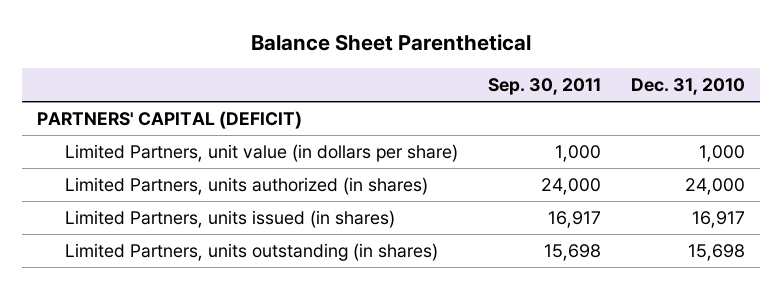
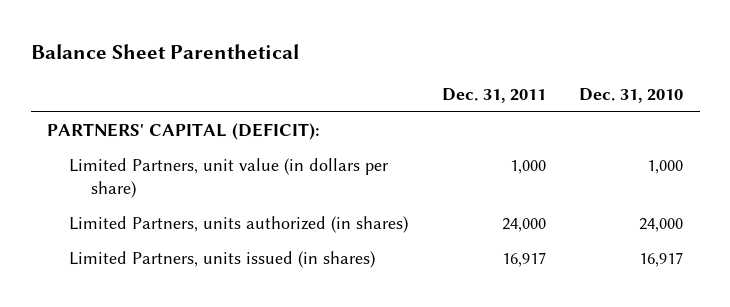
[488,78,602,96] Sep. 30, 2011 -> none
none -> [441,88,546,104] Dec. 31, 2011
[36,110,302,129] PARTNERS' CAPITAL (DEFICIT) -> [47,123,321,141] PARTNERS' CAPITAL (DEFICIT):
[65,242,439,261] Limited Partners, units outstanding (in shares) -> none

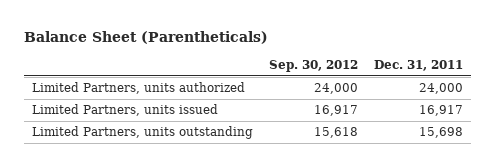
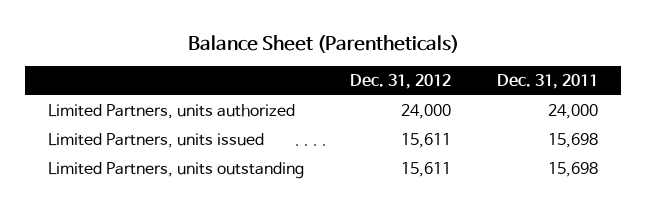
[268,60,358,73] Sep. 30, 2012 -> none
none -> [350,73,452,89] Dec. 31, 2012
[418,105,463,117] 16,917 -> [548,133,599,149] 15,698

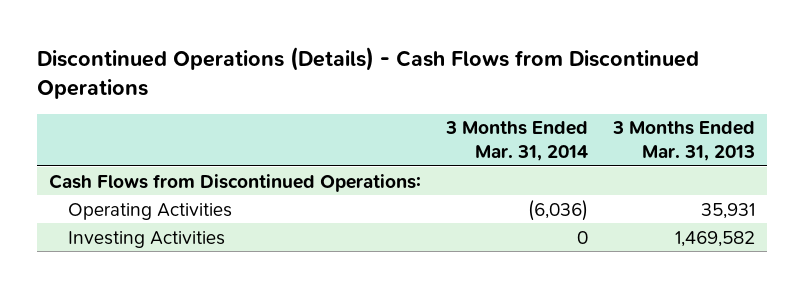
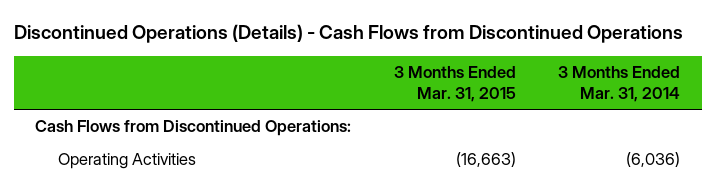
[611,121,755,162] 3 Months Ended Mar. 31, 2013 -> none
none -> [393,66,516,102] 3 Months Ended Mar. 31, 2015
[67,230,225,248] Investing Activities -> none

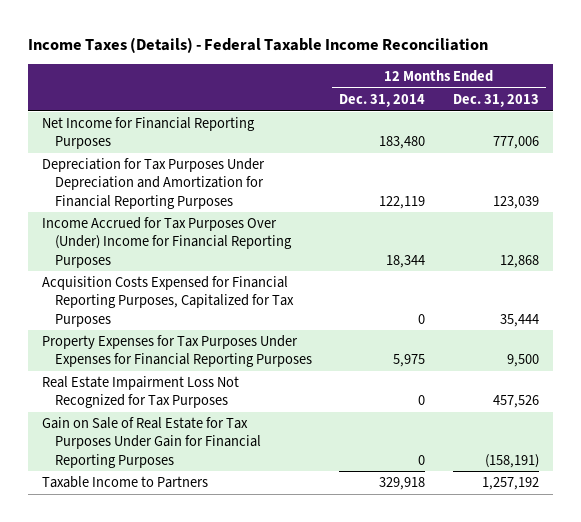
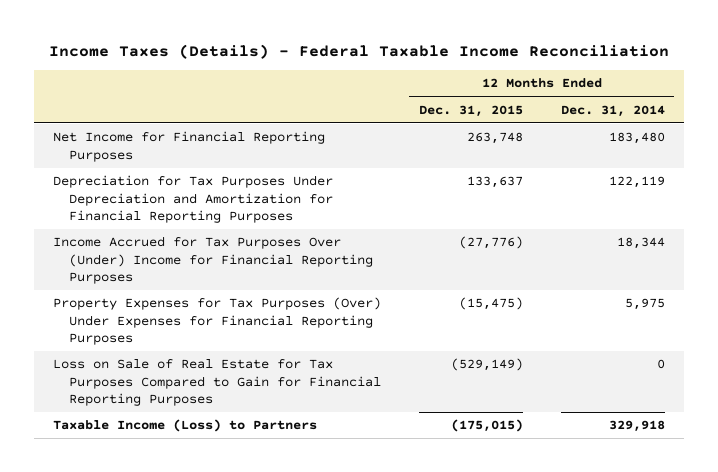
[453,93,540,107] Dec. 31, 2013 -> none
none -> [418,104,523,117] Dec. 31, 2015
[41,276,294,327] Acquisition Costs Expensed for Financial Reporting Purposes, Capitalized for Tax Purposes -> none
[41,376,239,409] Real Estate Impairment Loss Not Recognized for Tax Purposes -> none
[41,335,312,368] Property Expenses for Tax Purposes Under Expenses for Financial Reporting Purposes -> [52,297,381,346] Property Expenses for Tax Purposes (Over) Under Expenses for Financial Reporting Purposes
[41,417,261,468] Gain on Sale of Real Estate for Tax Purposes Under Gain for Financial Reporting Purposes -> [52,359,381,407] Loss on Sale of Real Estate for Tax Purposes Compared to Gain for Financial Reporting Purposes
[41,476,208,489] Taxable Income to Partners -> [52,419,317,433] Taxable Income (Loss) to Partners

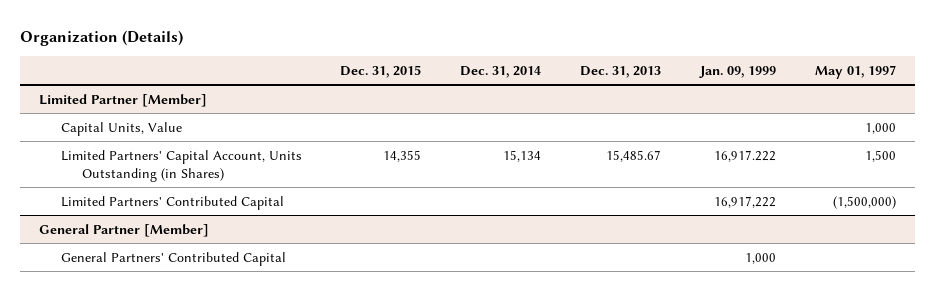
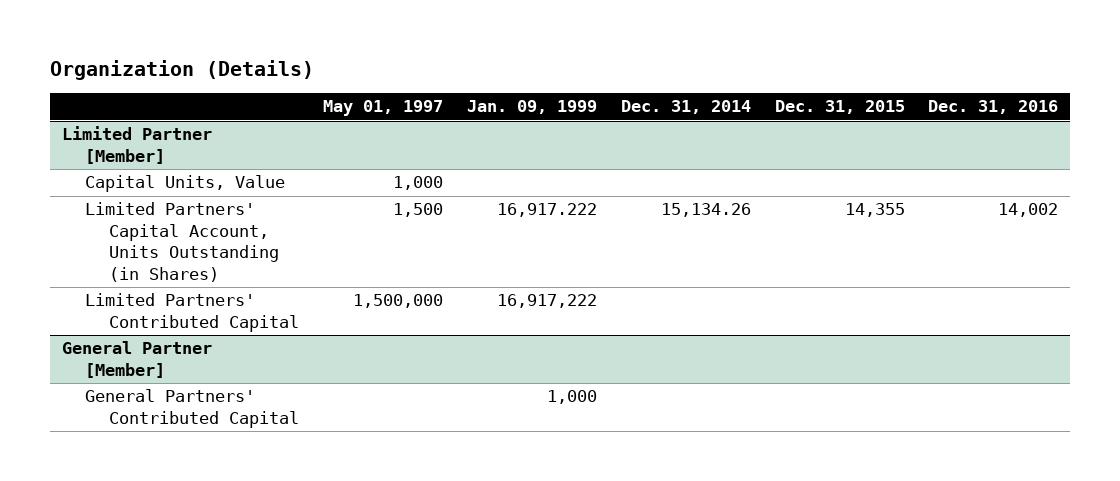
[579,65,661,78] Dec. 31, 2013 -> none
none -> [928,100,1059,115] Dec. 31, 2016
[503,149,542,162] 15,134 -> [660,203,751,218] 15,134.26
[832,195,896,209] (1,500,000) -> [352,294,443,309] 1,500,000

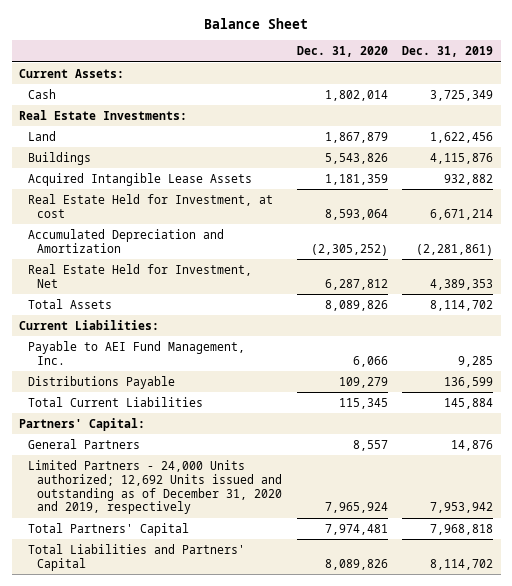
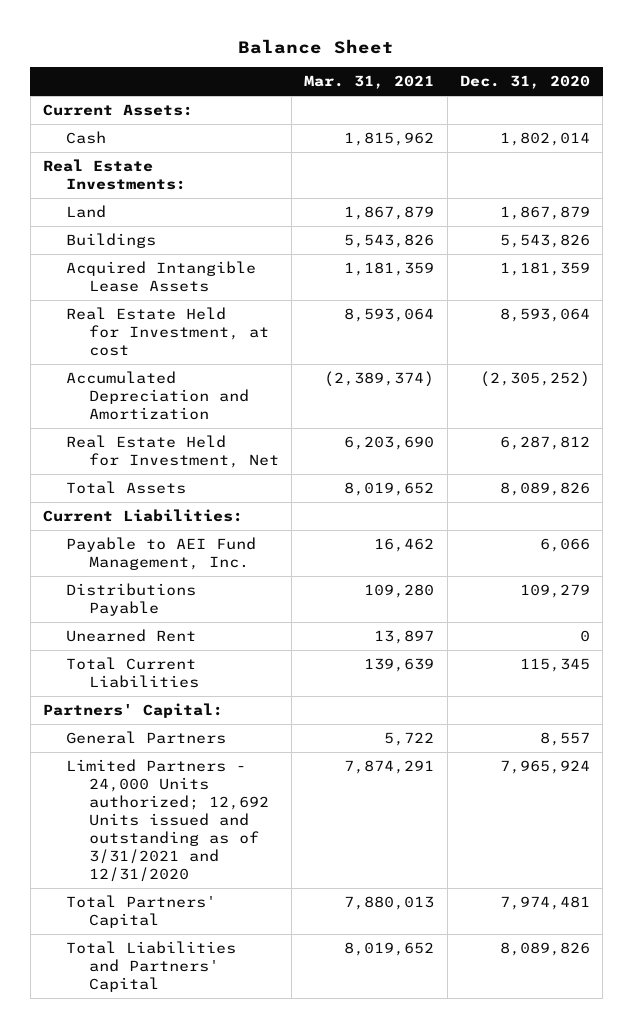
[402,46,494,58] Dec. 31, 2019 -> none
none -> [304,75,435,90] Mar. 31, 2021
none -> [65,629,196,643] Unearned Rent
[27,459,282,515] Limited Partners - 24,000 Units authorized; 12,692 Units issued and outstanding as of December 31, 2020 and 2019, respectively -> [65,759,269,882] Limited Partners - 24,000 Units authorized; 12,692 Units issued and outstanding as of 3/31/2021 and 12/31/2020

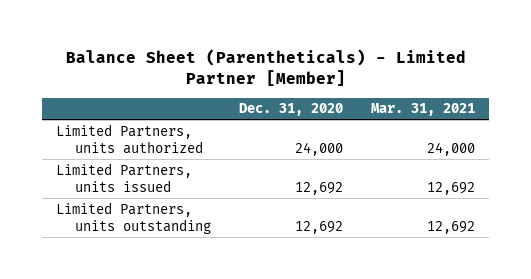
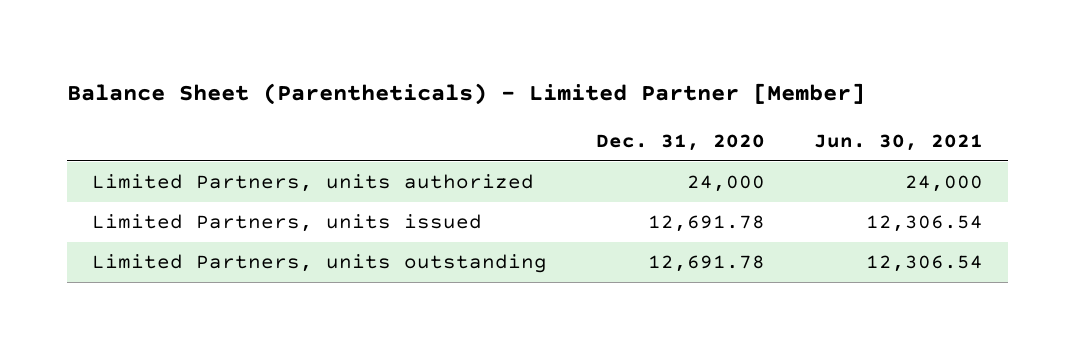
[371,103,476,117] Mar. 31, 2021 -> none
none -> [814,133,984,151] Jun. 30, 2021
[295,181,344,195] 12,692 -> [648,215,766,233] 12,691.78
[295,220,344,234] 12,692 -> [648,255,766,273] 12,691.78

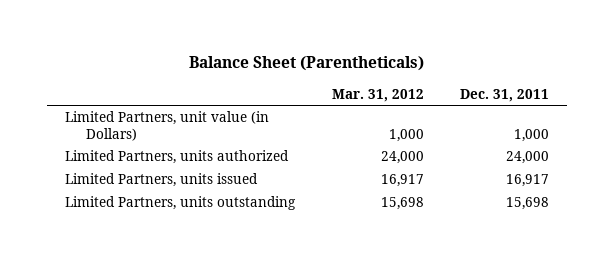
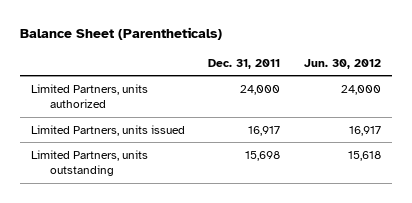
[331,88,424,102] Mar. 31, 2012 -> none
none -> [303,59,381,70] Jun. 30, 2012
[65,111,270,141] Limited Partners, unit value (in Dollars) -> none

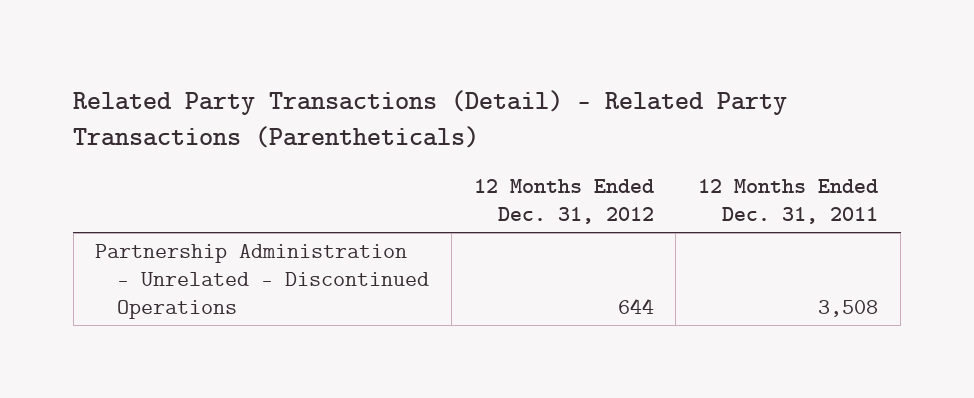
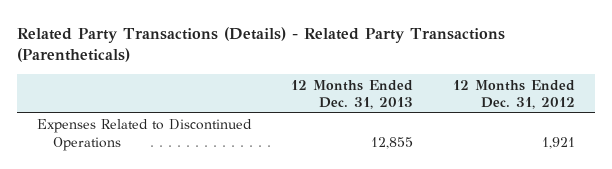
[73,90,788,149] Related Party Transactions (Detail) - Related Party Transactions (Parentheticals) -> [17,26,506,63] Related Party Transactions (Details) - Related Party Transactions (Parentheticals)
[698,179,879,225] 12 Months Ended Dec. 31, 2011 -> none
none -> [291,79,414,109] 12 Months Ended Dec. 31, 2013
[95,244,429,319] Partnership Administration - Unrelated - Discontinued Operations -> [37,119,253,151] Expenses Related to Discontinued Operations
[617,297,654,314] 644 -> [542,136,576,149] 1,921

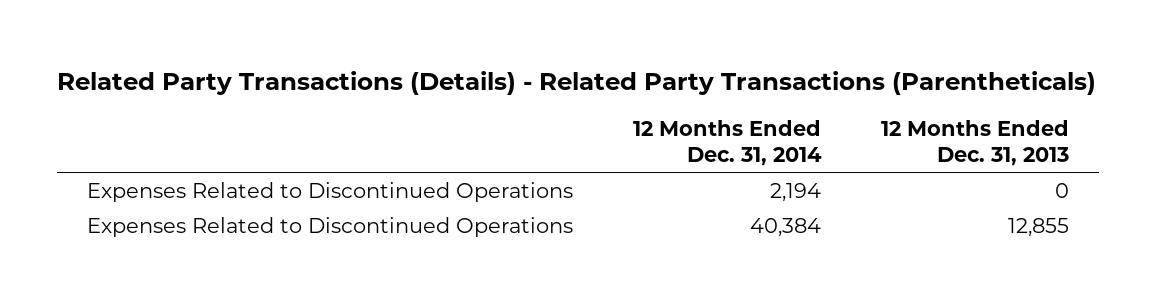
[453,79,576,109] 12 Months Ended Dec. 31, 2012 -> none
none -> [633,120,823,167] 12 Months Ended Dec. 31, 2014
none -> [87,181,574,202] Expenses Related to Discontinued Operations

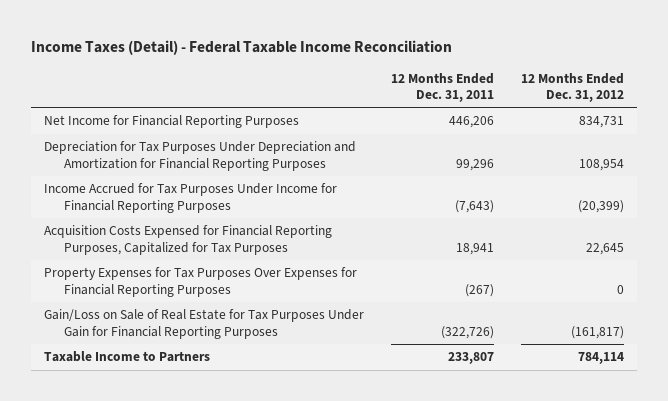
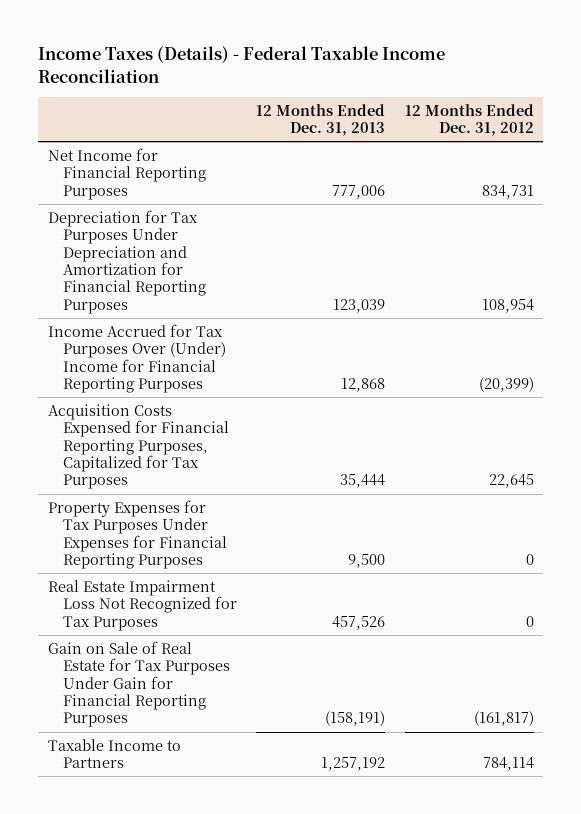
[31,39,453,55] Income Taxes (Detail) - Federal Taxable Income Reconciliation -> [37,46,445,83] Income Taxes (Details) - Federal Taxable Income Reconciliation
[391,72,495,103] 12 Months Ended Dec. 31, 2011 -> none
none -> [256,103,386,137] 12 Months Ended Dec. 31, 2013
[44,183,338,213] Income Accrued for Tax Purposes Under Income for Financial Reporting Purposes -> [47,323,226,393] Income Accrued for Tax Purposes Over (Under) Income for Financial Reporting Purposes
[44,267,358,297] Property Expenses for Tax Purposes Over Expenses for Financial Reporting Purposes -> [47,499,227,569] Property Expenses for Tax Purposes Under Expenses for Financial Reporting Purposes
none -> [47,579,237,631] Real Estate Impairment Loss Not Recognized for Tax Purposes
[44,309,365,339] Gain/Loss on Sale of Real Estate for Tax Purposes Under Gain for Financial Reporting Purposes -> [47,640,230,728] Gain on Sale of Real Estate for Tax Purposes Under Gain for Financial Reporting Purposes

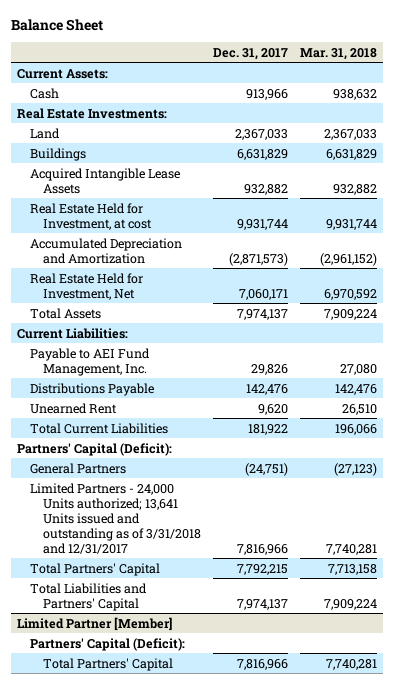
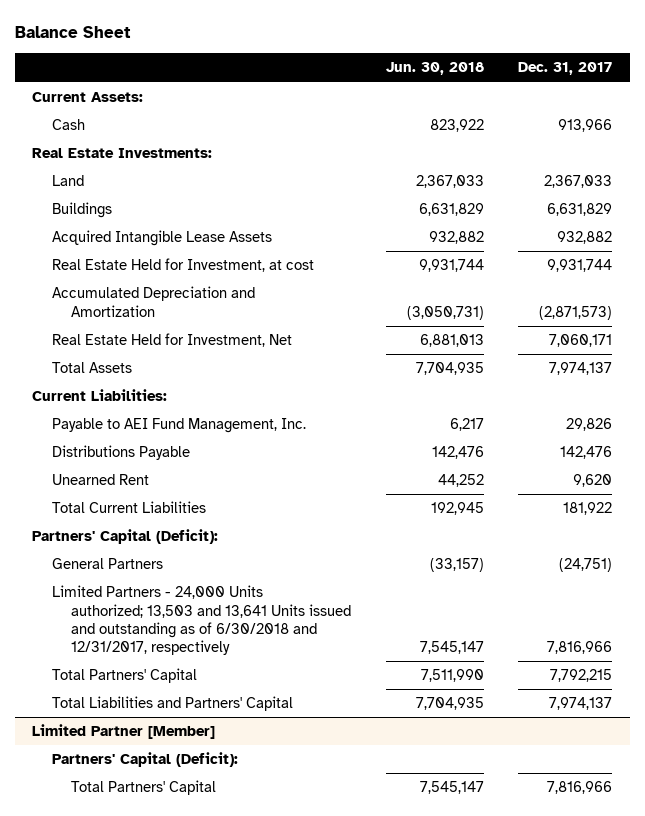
[300,47,378,60] Mar. 31, 2018 -> none
none -> [385,62,484,76] Jun. 30, 2018
[29,482,201,554] Limited Partners - 24,000 Units authorized; 13,641 Units issued and outstanding as of 3/31/2018 and 12/31/2017 -> [51,585,352,656] Limited Partners - 24,000 Units authorized; 13,503 and 13,641 Units issued and outstanding as of 6/30/2018 and 12/31/2017, respectively

